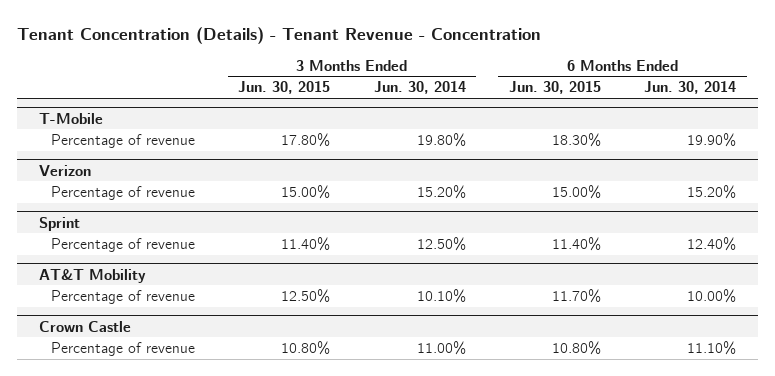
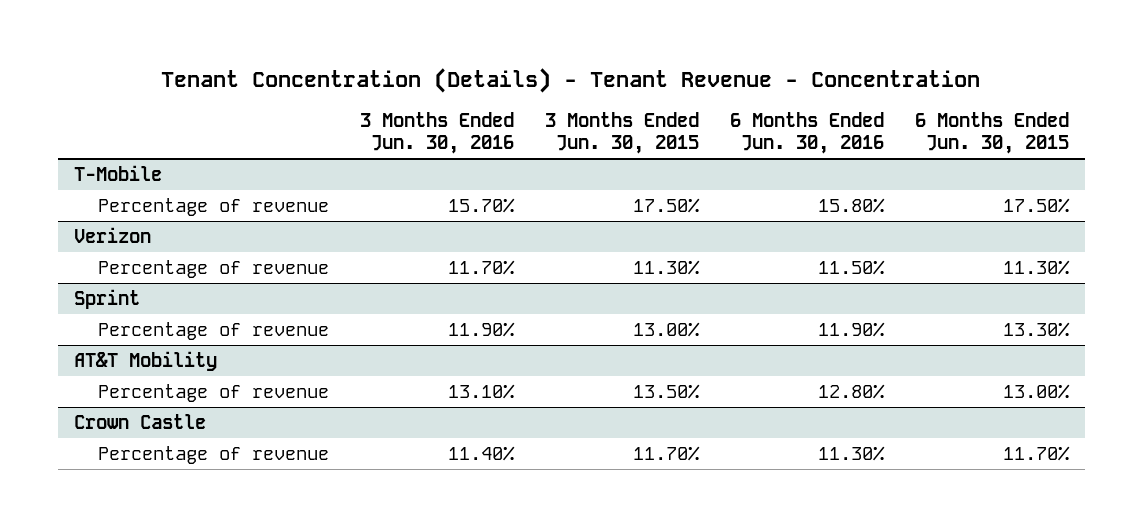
[373,81,466,95] Jun. 30, 2014 -> none
[644,81,737,95] Jun. 30, 2014 -> none
none -> [359,112,514,155] 3 Months Ended Jun. 30, 2016
none -> [730,112,885,155] 6 Months Ended Jun. 30, 2016
[281,132,331,147] 17.80% -> [632,197,700,213] 17.50%
[551,132,601,147] 18.30% -> [1003,197,1071,213] 17.50%
[281,184,331,199] 15.00% -> [632,259,700,275] 11.30%
[551,184,601,199] 15.00% -> [1003,259,1071,275] 11.30%
[281,236,331,251] 11.40% -> [632,321,700,337] 13.00%
[551,236,601,251] 11.40% -> [1003,321,1071,337] 13.30%
[281,288,331,303] 12.50% -> [632,383,700,399] 13.50%
[551,288,601,303] 11.70% -> [1003,383,1071,399] 13.00%
[281,340,331,355] 10.80% -> [632,445,700,461] 11.70%
[551,340,601,355] 10.80% -> [1003,445,1071,461] 11.70%

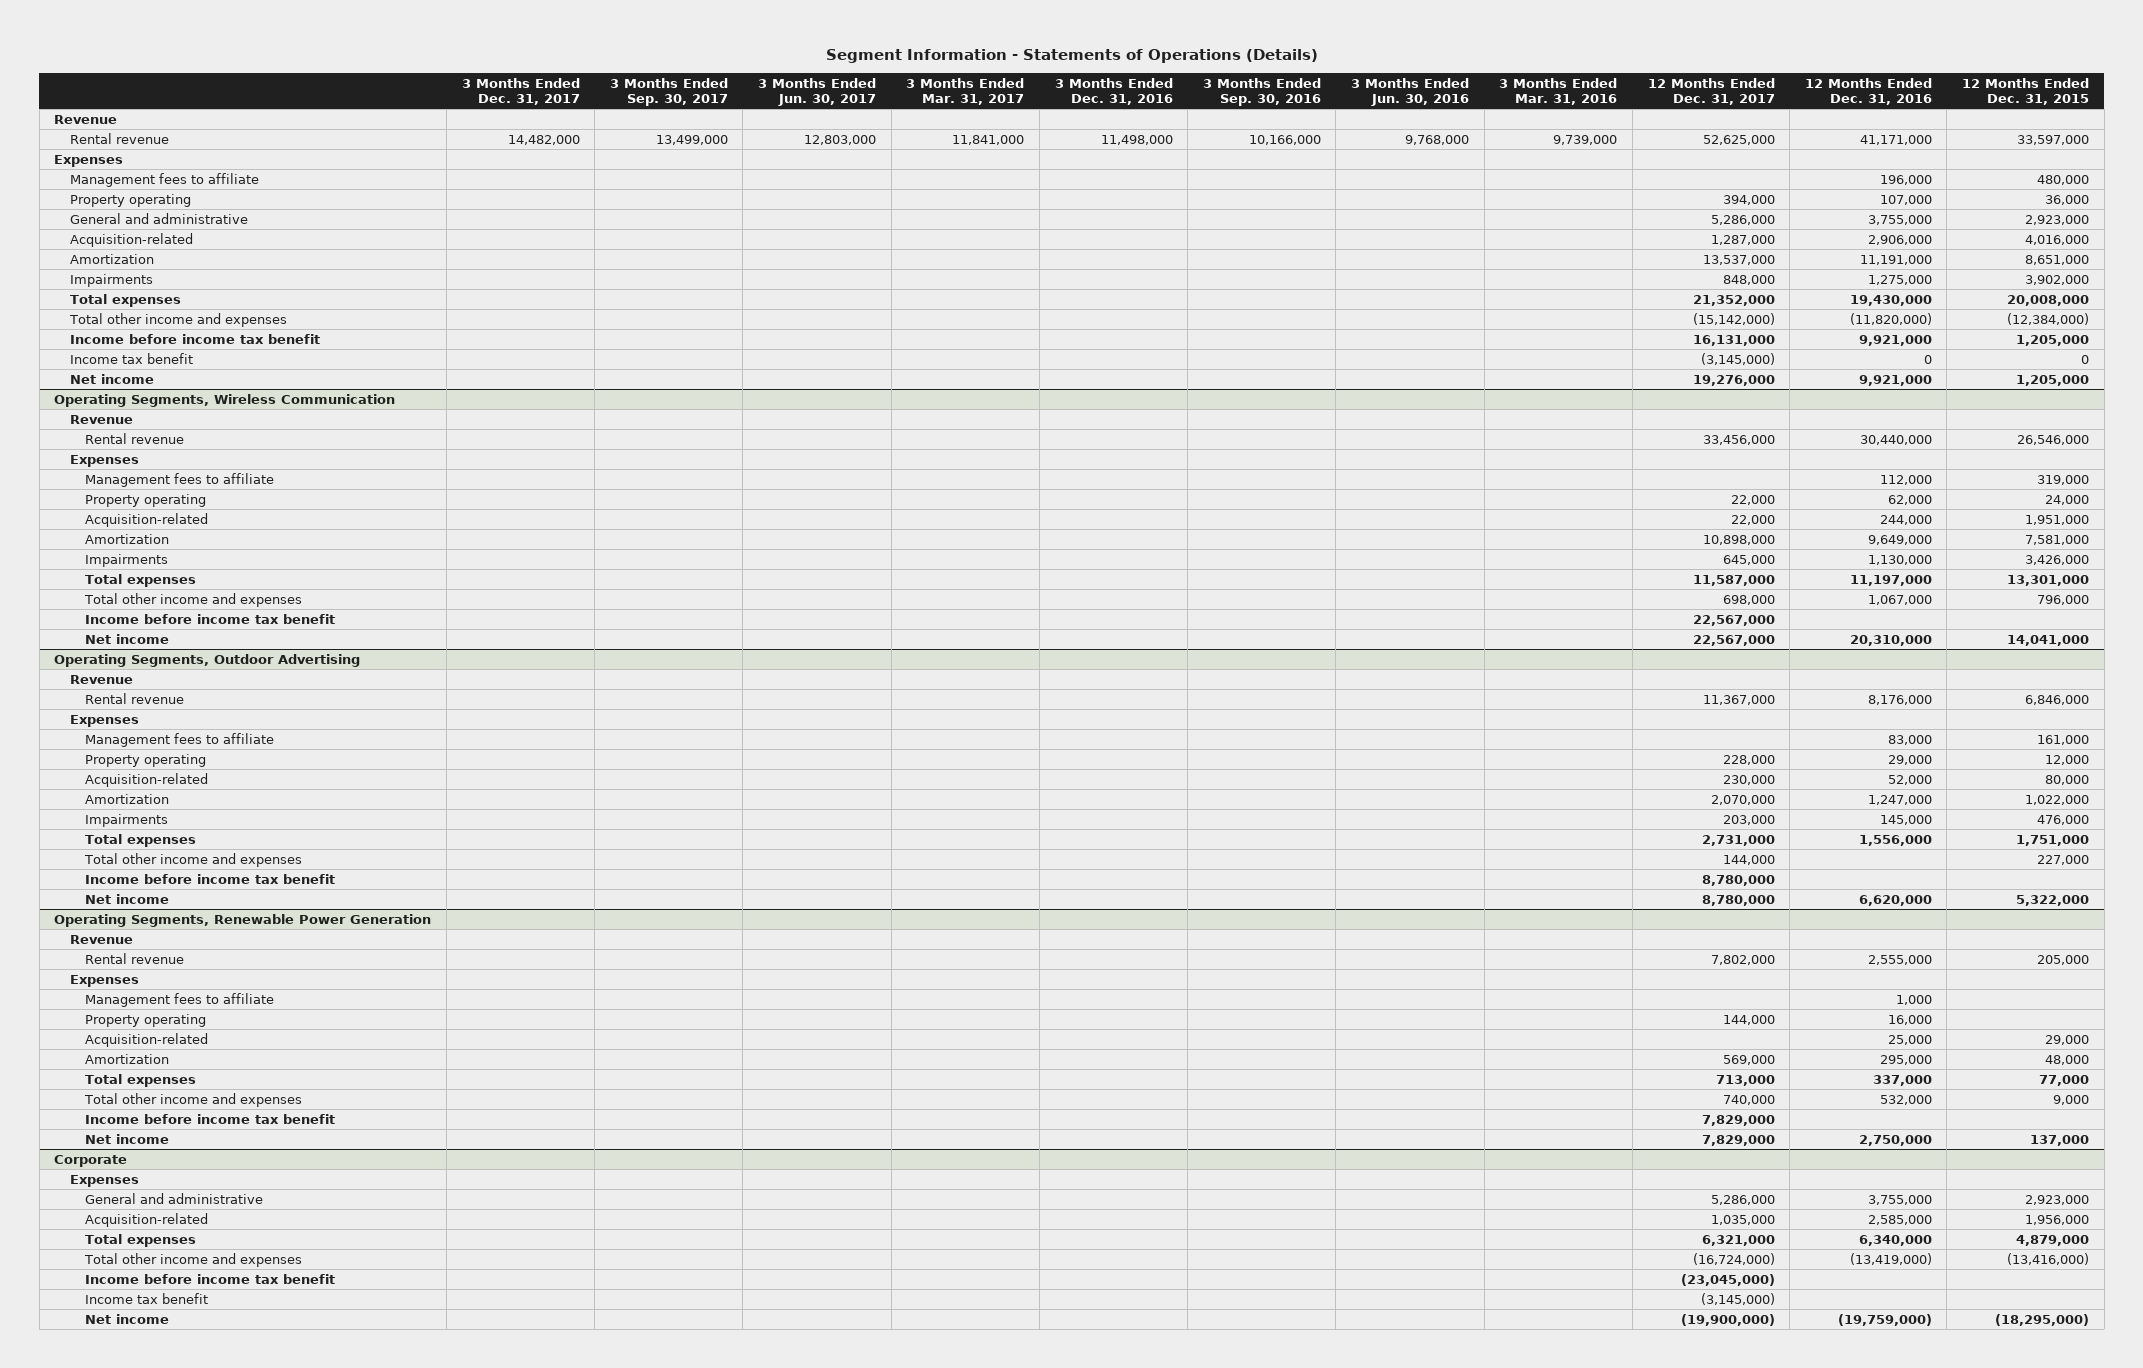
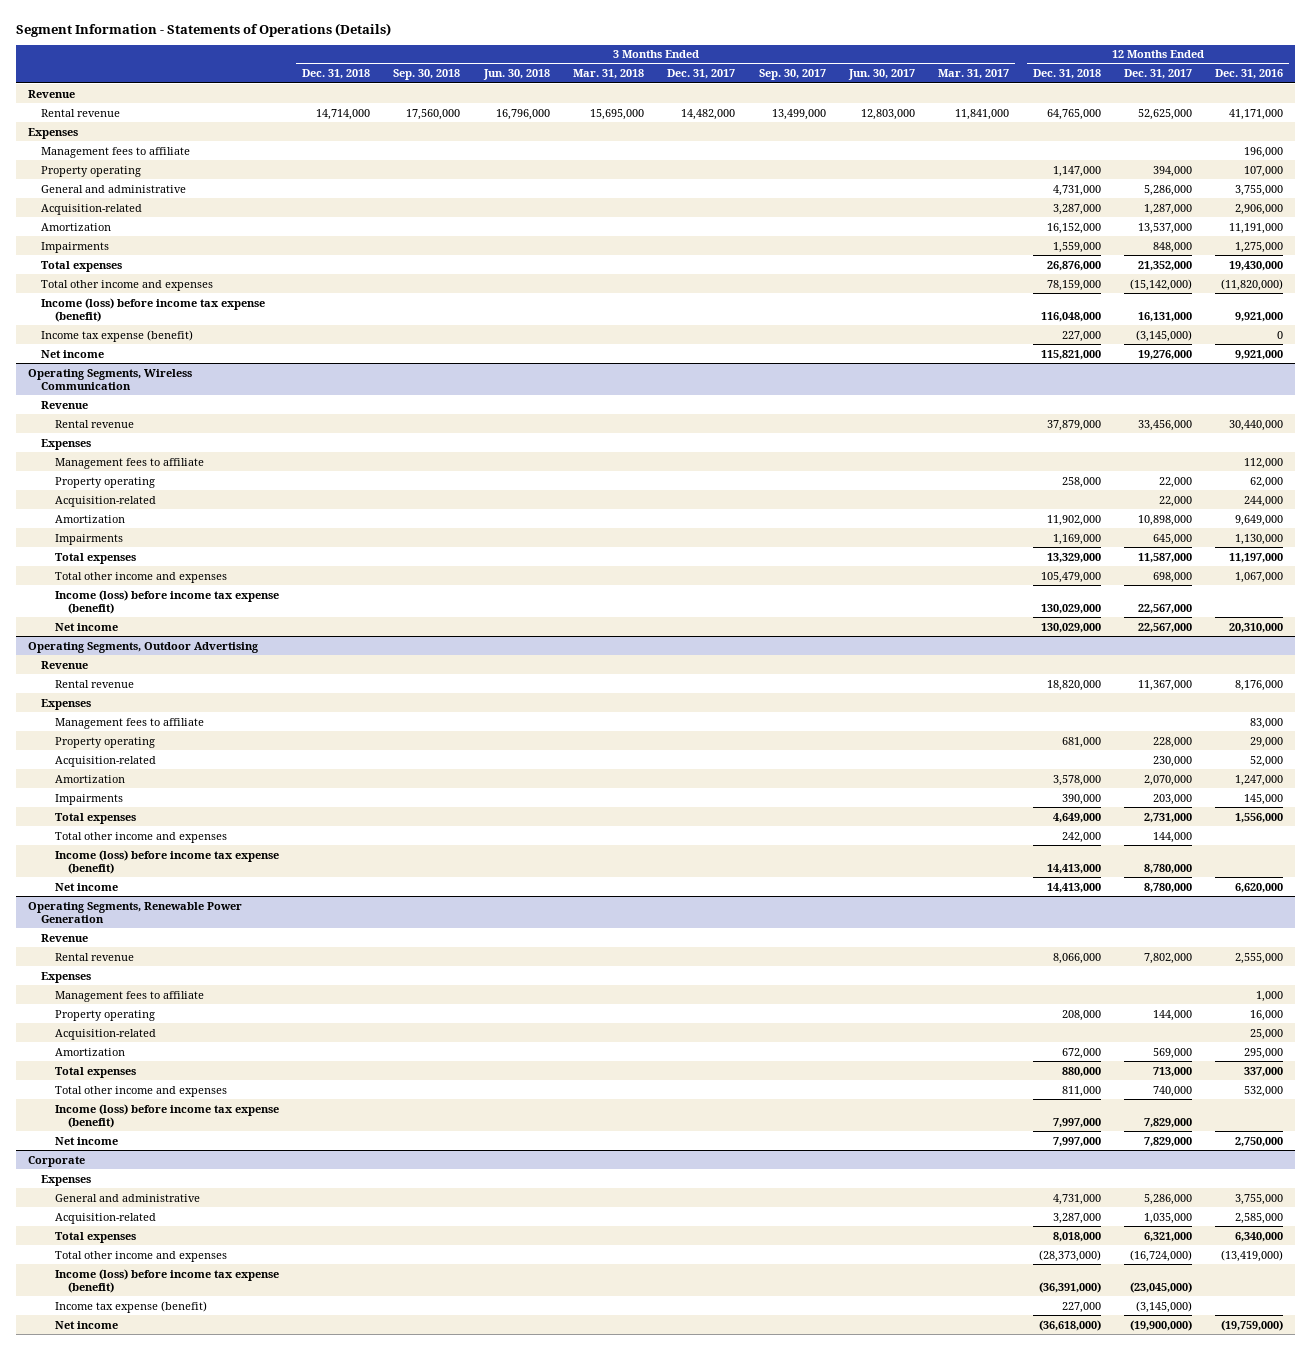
[1054,77,1173,106] 3 Months Ended Dec. 31, 2016 -> none
[1202,77,1321,107] 3 Months Ended Sep. 30, 2016 -> none
[1351,77,1470,107] 3 Months Ended Jun. 30, 2016 -> none
[1499,77,1618,106] 3 Months Ended Mar. 31, 2016 -> none
[1962,77,2090,106] 12 Months Ended Dec. 31, 2015 -> none
none -> [302,69,371,80] Dec. 31, 2018
none -> [393,69,461,81] Sep. 30, 2018
none -> [482,69,550,81] Jun. 30, 2018
none -> [573,69,645,80] Mar. 31, 2018
none -> [1032,69,1101,80] Dec. 31, 2018
[69,333,320,344] Income before income tax benefit -> [41,297,266,322] Income (loss) before income tax expense (benefit)
[69,352,193,364] Income tax benefit -> [41,329,194,342] Income tax expense (benefit)
[85,613,336,624] Income before income tax benefit -> [54,589,279,614] Income (loss) before income tax expense (benefit)
[85,873,336,884] Income before income tax benefit -> [54,849,279,874] Income (loss) before income tax expense (benefit)
[85,1113,336,1124] Income before income tax benefit -> [54,1103,279,1128] Income (loss) before income tax expense (benefit)
[85,1273,336,1284] Income before income tax benefit -> [54,1268,279,1293] Income (loss) before income tax expense (benefit)
[85,1292,209,1304] Income tax benefit -> [54,1300,207,1313] Income tax expense (benefit)

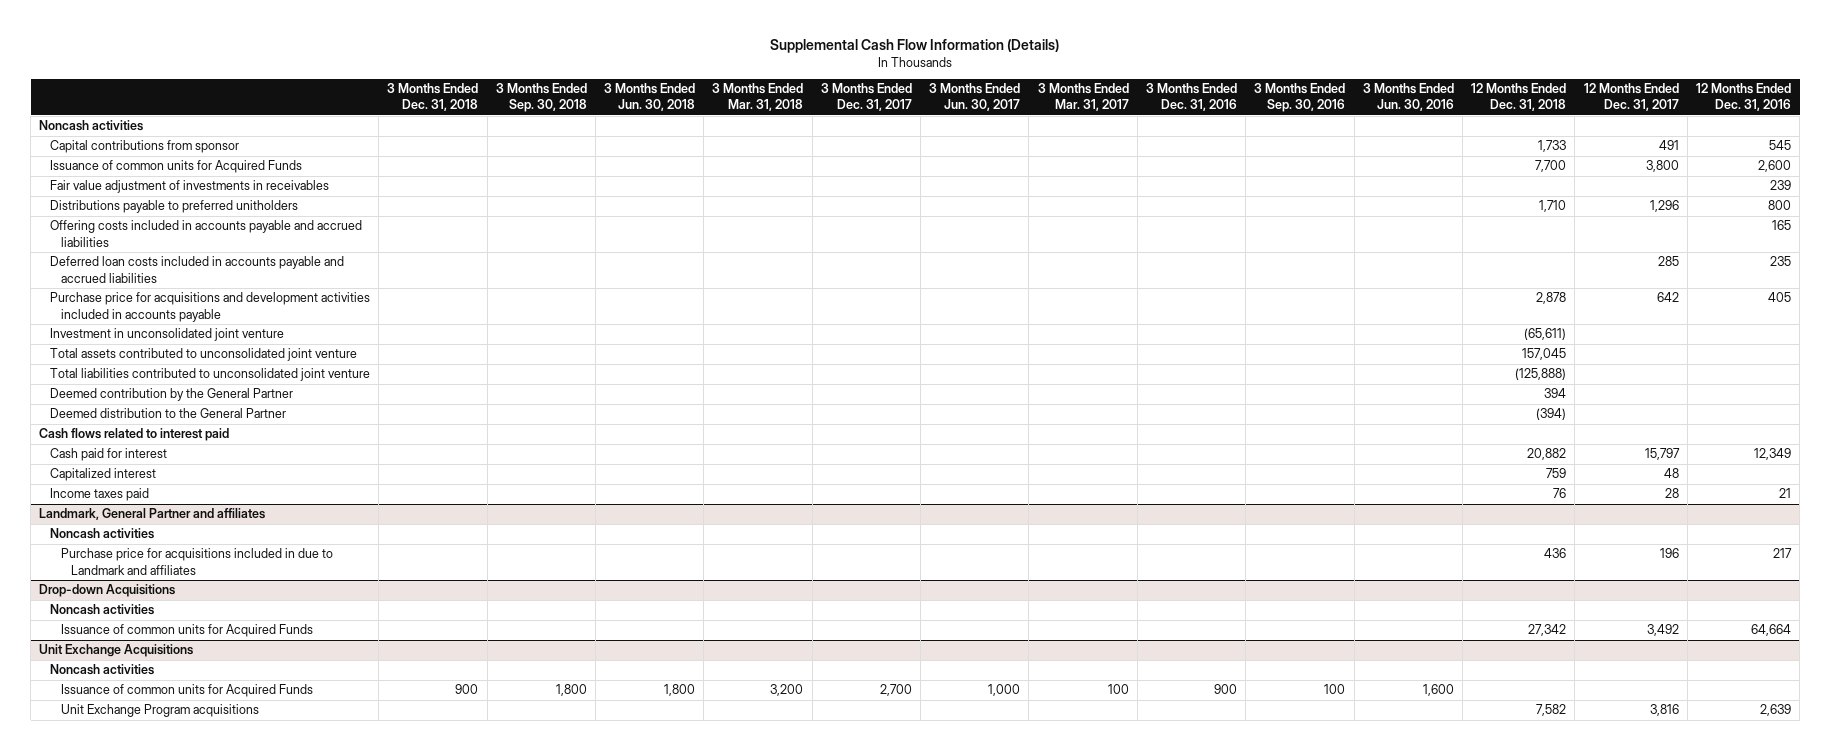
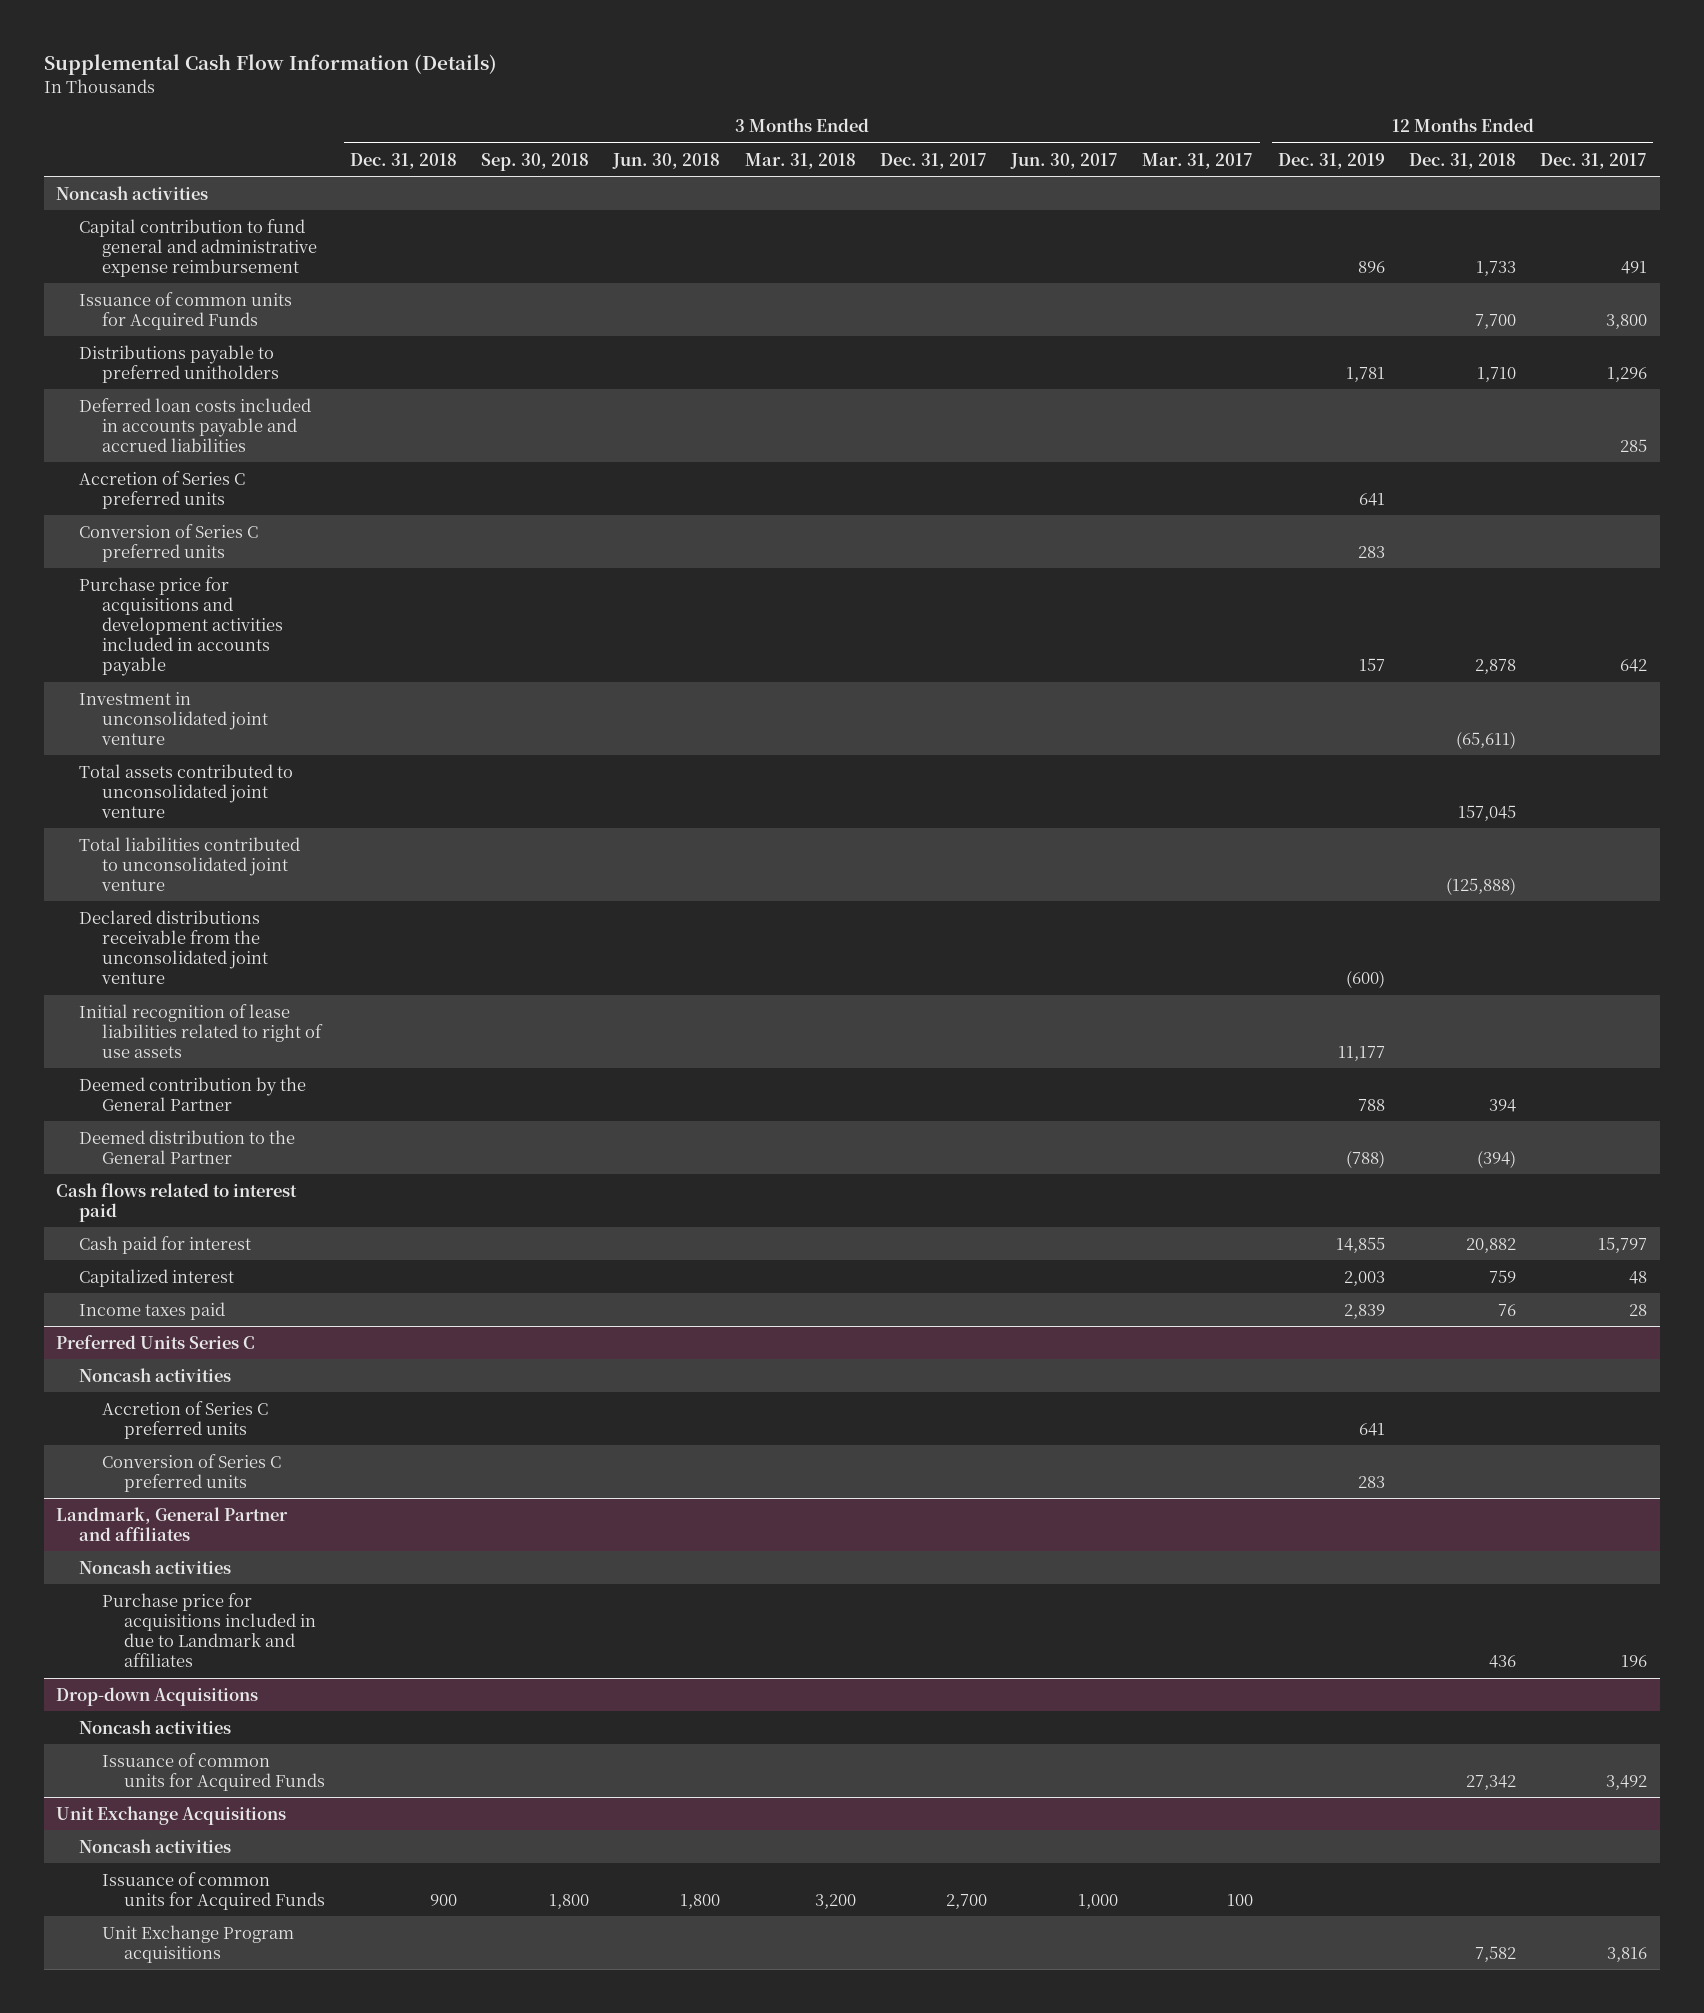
[1146,83,1238,112] 3 Months Ended Dec. 31, 2016 -> none
[1254,83,1346,113] 3 Months Ended Sep. 30, 2016 -> none
[1362,83,1454,112] 3 Months Ended Jun. 30, 2016 -> none
[1695,83,1791,112] 12 Months Ended Dec. 31, 2016 -> none
none -> [1277,152,1385,169] Dec. 31, 2019
[49,140,239,154] Capital contributions from sponsor -> [79,218,317,277] Capital contribution to fund general and administrative expense reimbursement
[49,180,329,194] Fair value adjustment of investments in receivables -> none
[49,220,362,247] Offering costs included in accounts payable and accrued liabilities -> none
none -> [79,470,246,509] Accretion of Series C preferred units
none -> [79,523,259,562] Conversion of Series C preferred units
none -> [79,909,268,984] Declared distributions receivable from the unconsolidated joint venture
none -> [79,1003,323,1058] Initial recognition of lease liabilities related to right of use assets
none -> [56,1334,256,1349] Preferred Units Series C
none -> [79,1367,232,1382] Noncash activities
none -> [101,1400,268,1439] Accretion of Series C preferred units
none -> [101,1453,281,1492] Conversion of Series C preferred units

